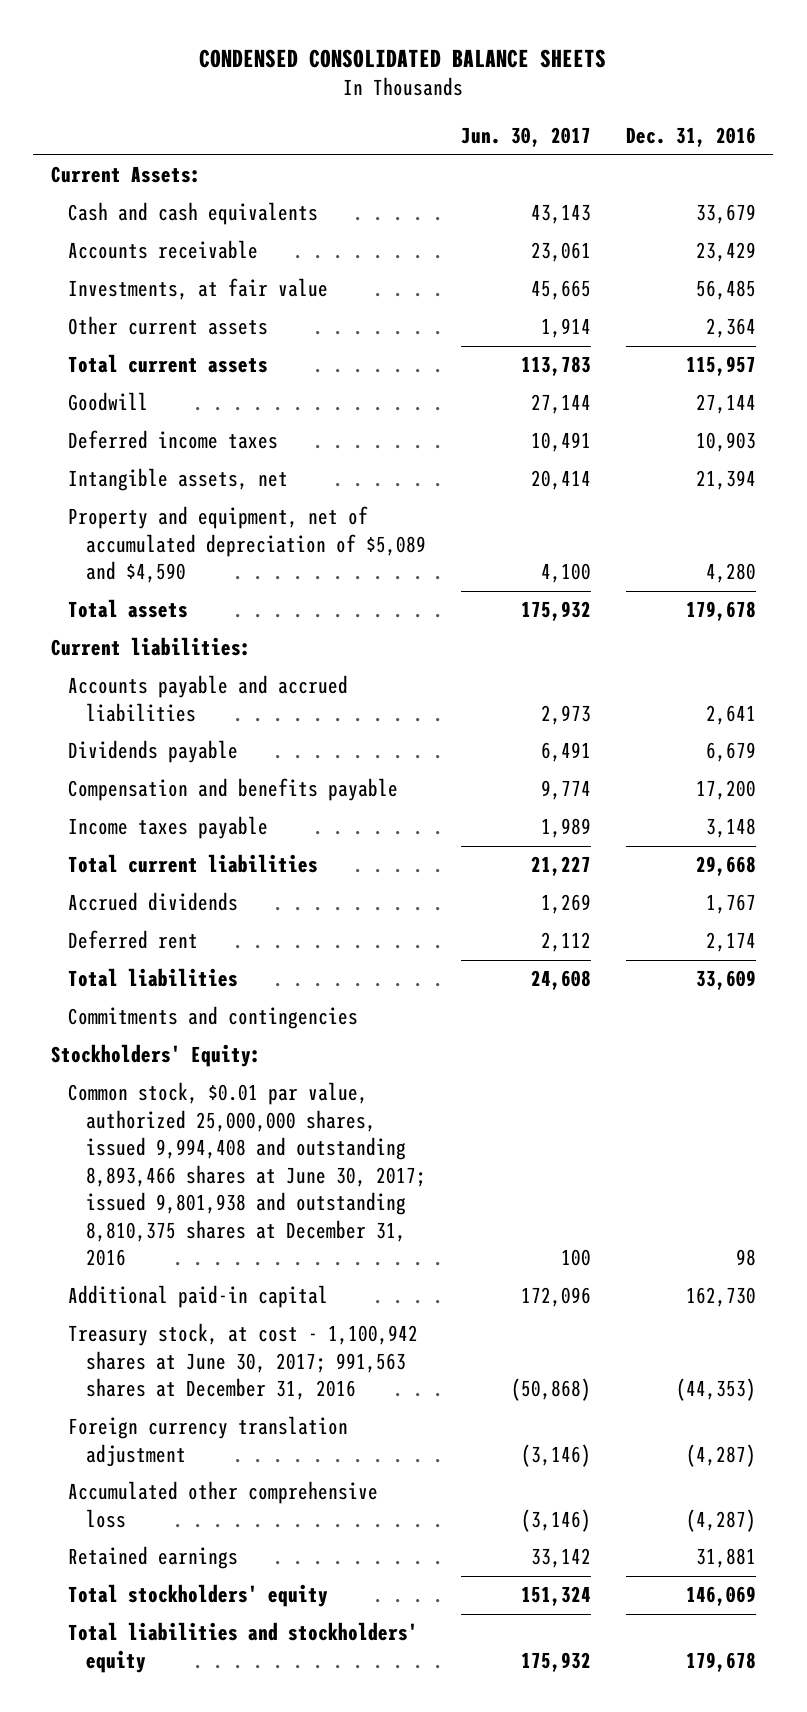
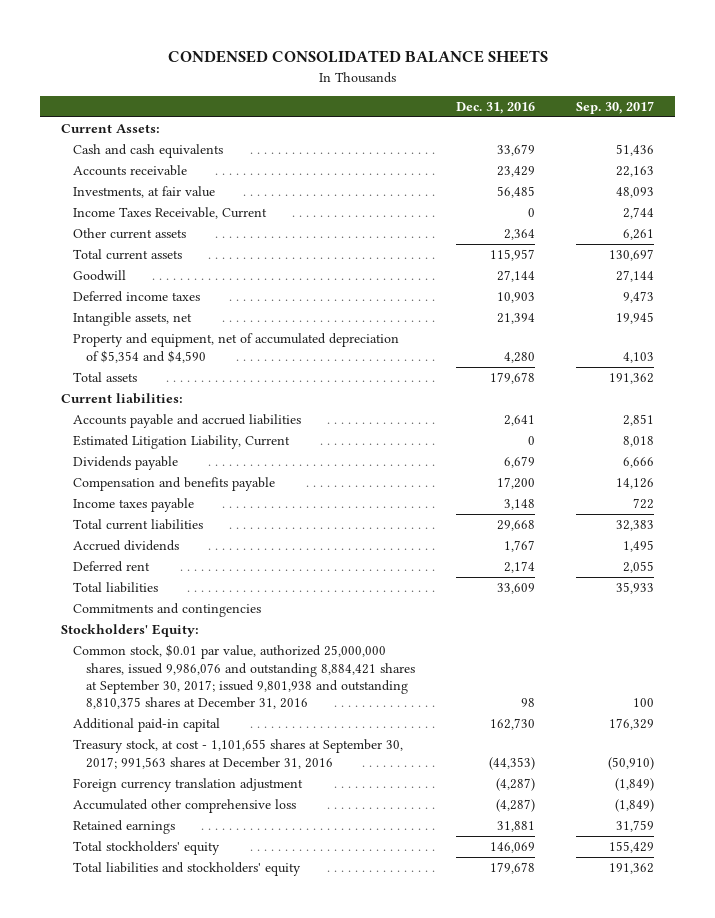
[460,127,591,148] Jun. 30, 2017 -> none
none -> [576,100,655,114] Sep. 30, 2017
none -> [73,207,268,220] Income Taxes Receivable, Current
[68,506,426,584] Property and equipment, net of accumulated depreciation of $5,089 and $4,590 -> [73,333,400,363] Property and equipment, net of accumulated depreciation of $5,354 and $4,590
none -> [73,435,291,450] Estimated Litigation Liability, Current
[68,1082,426,1267] Common stock, $0.01 par value, authorized 25,000,000 shares, issued 9,994,408 and outstanding 8,893,466 shares at June 30, 2017; issued 9,801,938 and outstanding 8,810,375 shares at December 31, 2016 -> [73,644,415,710] Common stock, $0.01 par value, authorized 25,000,000 shares, issued 9,986,076 and outstanding 8,884,421 shares at September 30, 2017; issued 9,801,938 and outstanding 8,810,375 shares at December 31, 2016
[68,1323,419,1401] Treasury stock, at cost - 1,100,942 shares at June 30, 2017; 991,563 shares at December 31, 2016 -> [73,739,404,769] Treasury stock, at cost - 1,101,655 shares at September 30, 2017; 991,563 shares at December 31, 2016

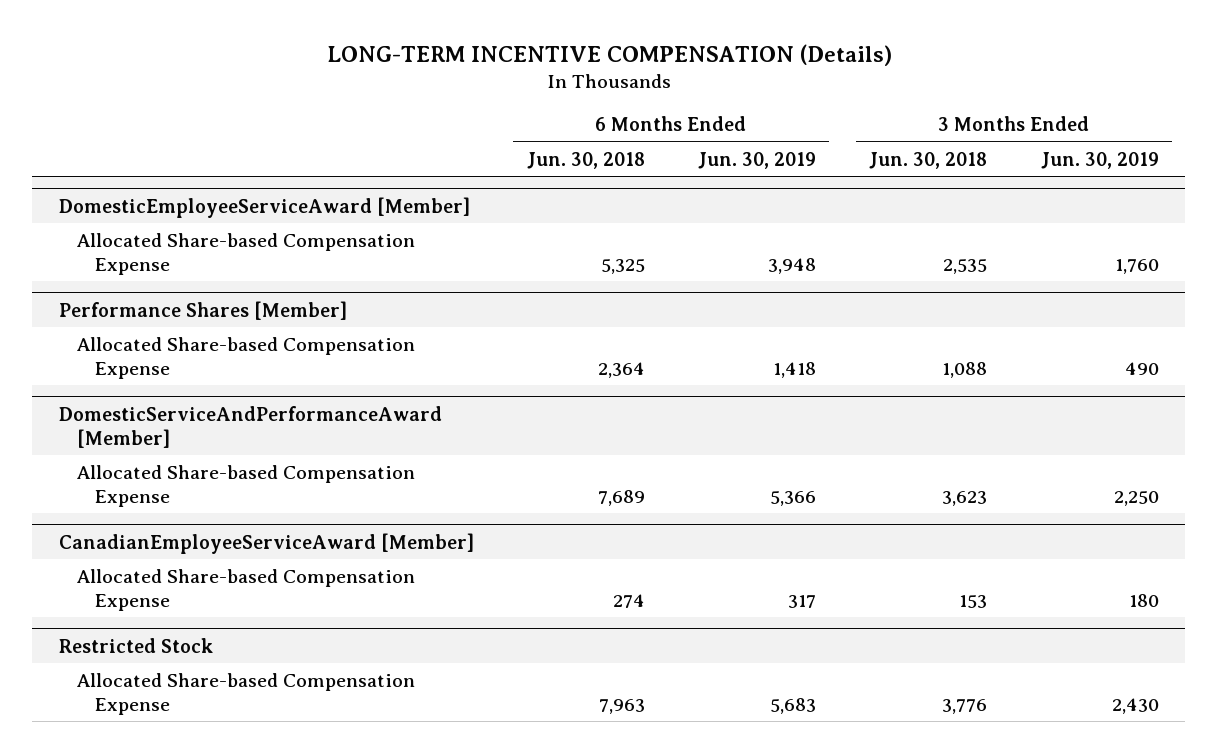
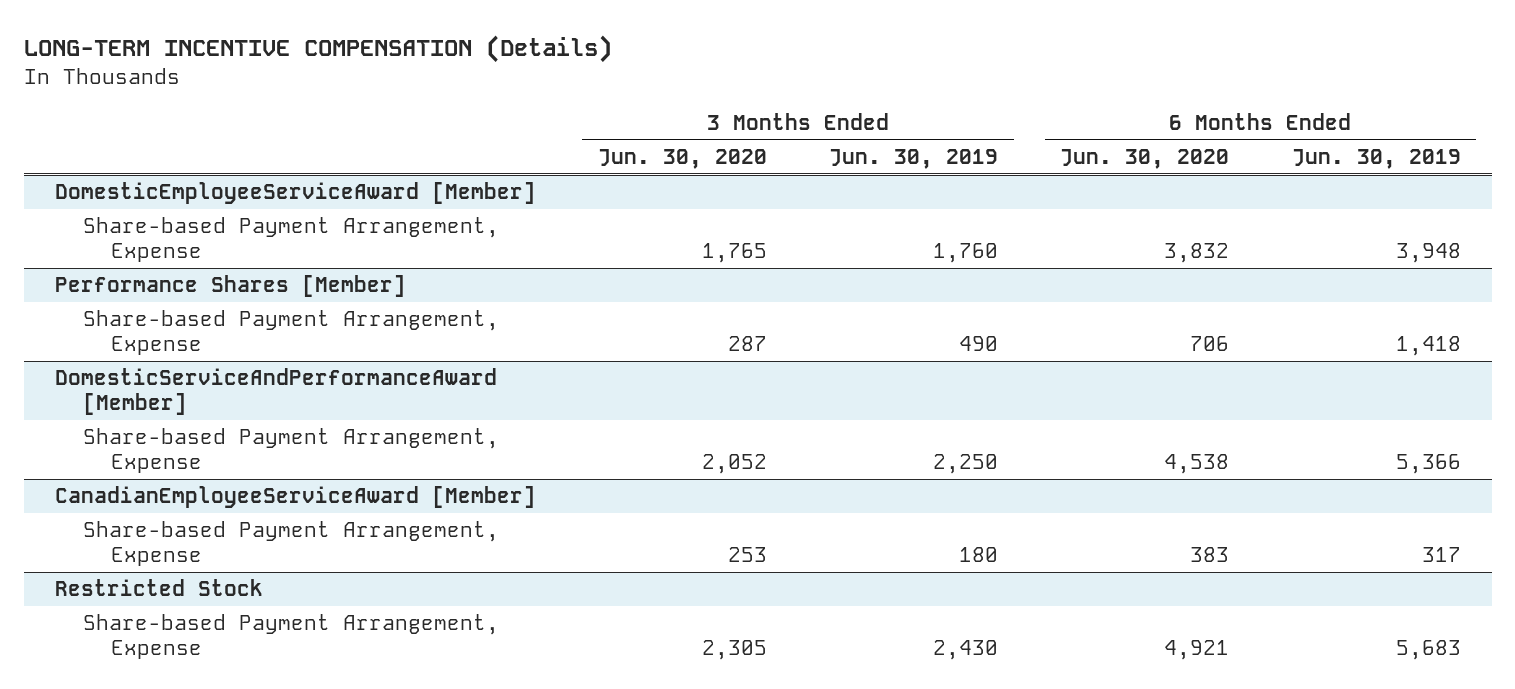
[526,151,645,169] Jun. 30, 2018 -> none
[869,151,988,169] Jun. 30, 2018 -> none
none -> [597,148,767,169] Jun. 30, 2020
none -> [1060,148,1230,169] Jun. 30, 2020
[76,232,415,275] Allocated Share-based Compensation Expense -> [83,217,500,263] Share-based Payment Arrangement, Expense
[76,336,415,379] Allocated Share-based Compensation Expense -> [83,310,500,356] Share-based Payment Arrangement, Expense
[76,464,415,507] Allocated Share-based Compensation Expense -> [83,428,500,474] Share-based Payment Arrangement, Expense
[76,568,415,611] Allocated Share-based Compensation Expense -> [83,521,500,567] Share-based Payment Arrangement, Expense
[76,672,415,715] Allocated Share-based Compensation Expense -> [83,614,500,660] Share-based Payment Arrangement, Expense

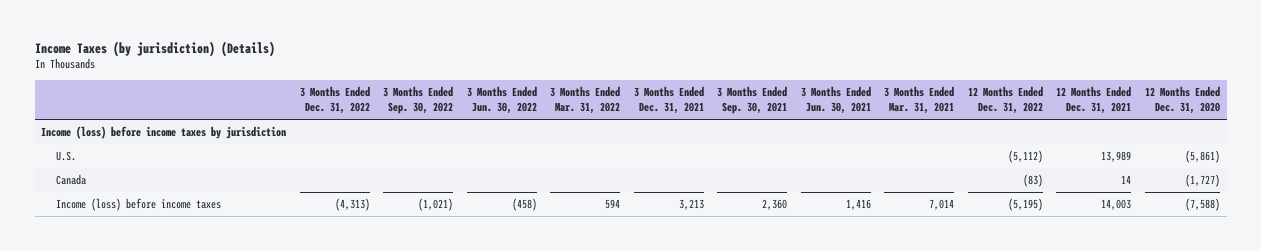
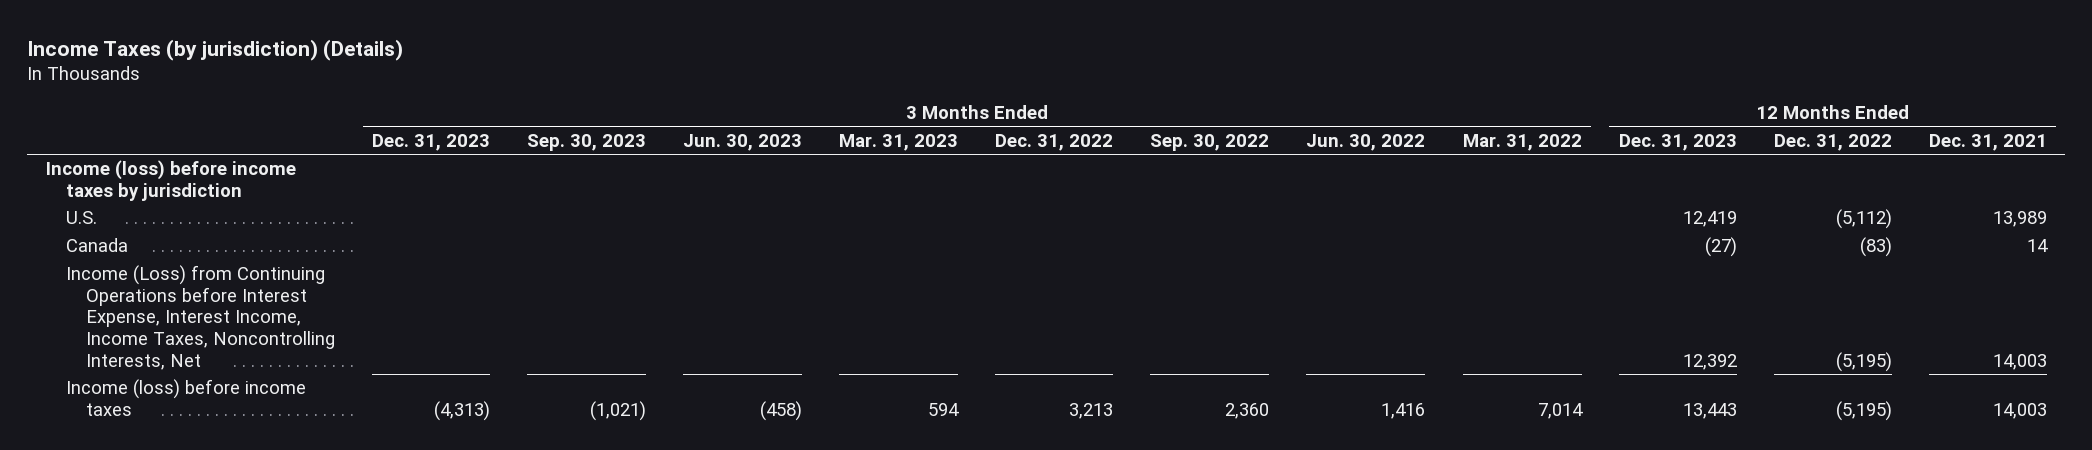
[633,86,704,115] 3 Months Ended Dec. 31, 2021 -> none
[717,86,788,115] 3 Months Ended Sep. 30, 2021 -> none
[800,86,871,115] 3 Months Ended Jun. 30, 2021 -> none
[884,86,955,115] 3 Months Ended Mar. 31, 2021 -> none
[1144,86,1220,115] 12 Months Ended Dec. 31, 2020 -> none
none -> [372,133,491,151] Dec. 31, 2023
none -> [527,133,647,151] Sep. 30, 2023
none -> [683,133,803,151] Jun. 30, 2023
none -> [839,133,959,151] Mar. 31, 2023
none -> [1618,133,1737,151] Dec. 31, 2023
none -> [65,265,336,370] Income (Loss) from Continuing Operations before Interest Expense, Interest Income, Income Taxes, Noncontrolling Interests, Net
[334,198,370,212] (4,313) -> [1069,402,1114,419] 3,213
[418,198,454,212] (1,021) -> [1225,402,1270,419] 2,360
[511,198,537,212] (458) -> [1381,402,1426,419] 1,416
[605,199,621,210] 594 -> [1537,402,1583,419] 7,014

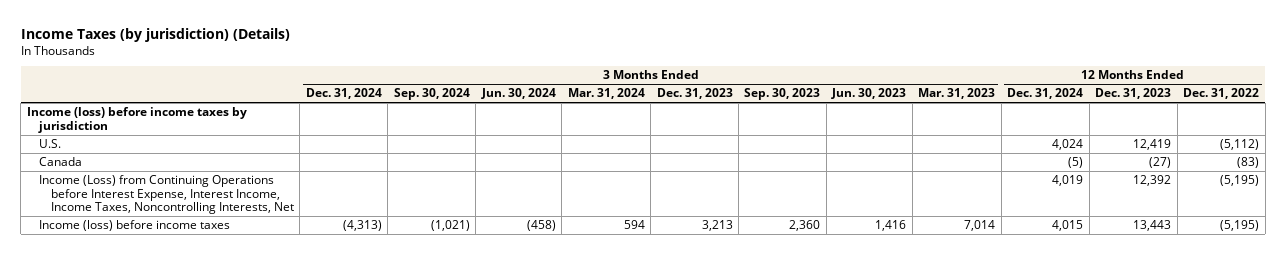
[995,133,1114,151] Dec. 31, 2022 -> none
[1150,133,1270,151] Sep. 30, 2022 -> none
[1306,133,1426,151] Jun. 30, 2022 -> none
[1462,133,1582,151] Mar. 31, 2022 -> none
[1928,133,2047,151] Dec. 31, 2021 -> none
none -> [305,88,382,100] Dec. 31, 2024
none -> [393,88,470,101] Sep. 30, 2024
none -> [480,88,556,100] Jun. 30, 2024
none -> [567,88,645,100] Mar. 31, 2024
none -> [1007,88,1084,100] Dec. 31, 2024
[434,400,491,421] (4,313) -> [701,220,733,232] 3,213
[590,400,647,421] (1,021) -> [789,220,821,232] 2,360
[760,400,803,421] (458) -> [875,220,907,232] 1,416
[928,402,960,416] 594 -> [964,220,996,232] 7,014

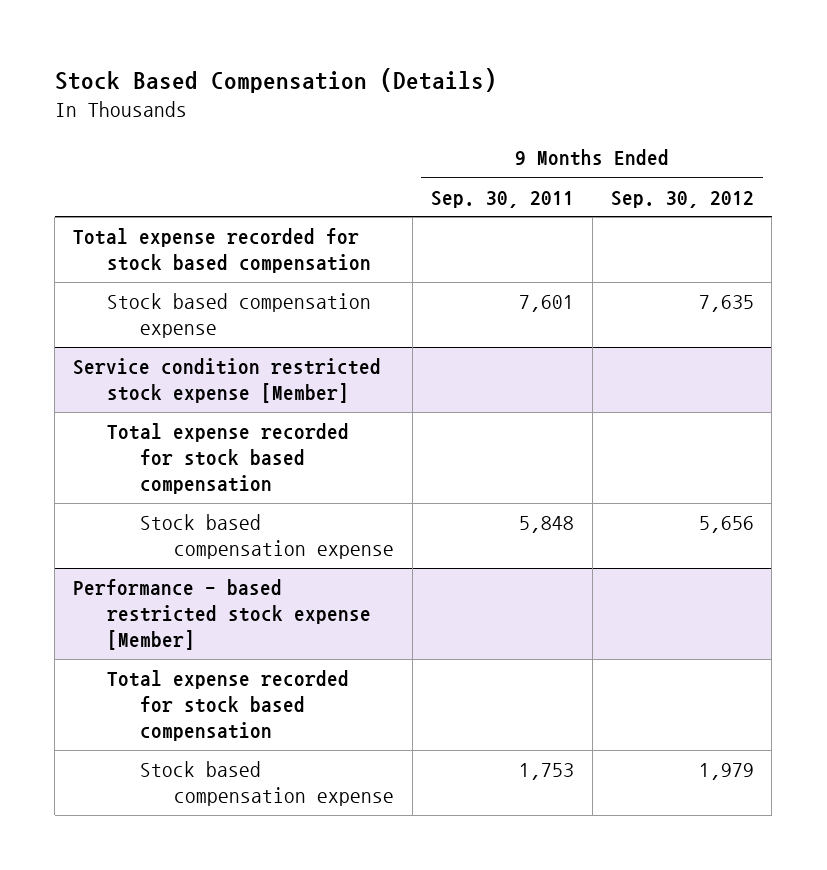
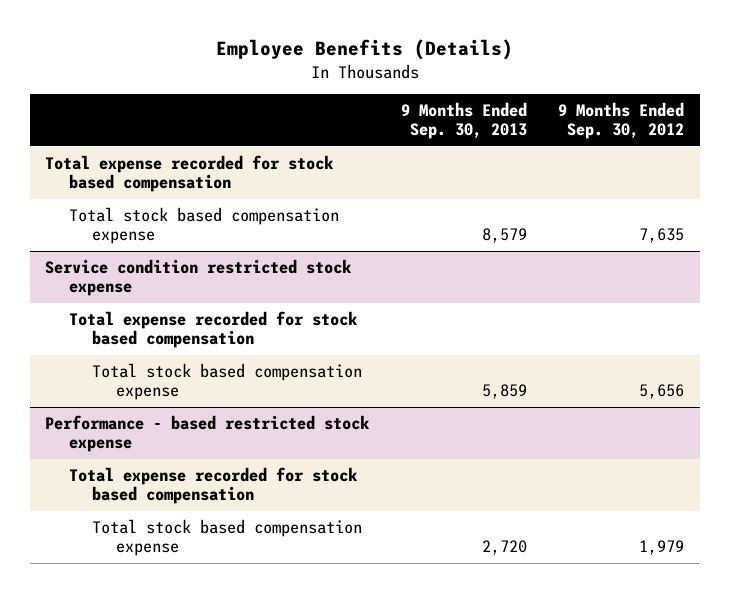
[54,67,497,93] Stock Based Compensation (Details) -> [215,39,513,61] Employee Benefits (Details)
[430,190,574,208] Sep. 30, 2011 -> none
none -> [400,101,527,140] 9 Months Ended Sep. 30, 2013
[106,293,371,339] Stock based compensation expense -> [68,206,339,245] Total stock based compensation expense
[73,358,382,404] Service condition restricted stock expense [Member] -> [45,258,353,297] Service condition restricted stock expense
[140,514,394,560] Stock based compensation expense -> [92,362,363,401] Total stock based compensation expense
[73,579,371,651] Performance - based restricted stock expense [Member] -> [45,414,371,453] Performance - based restricted stock expense
[140,761,394,807] Stock based compensation expense -> [92,518,363,557] Total stock based compensation expense

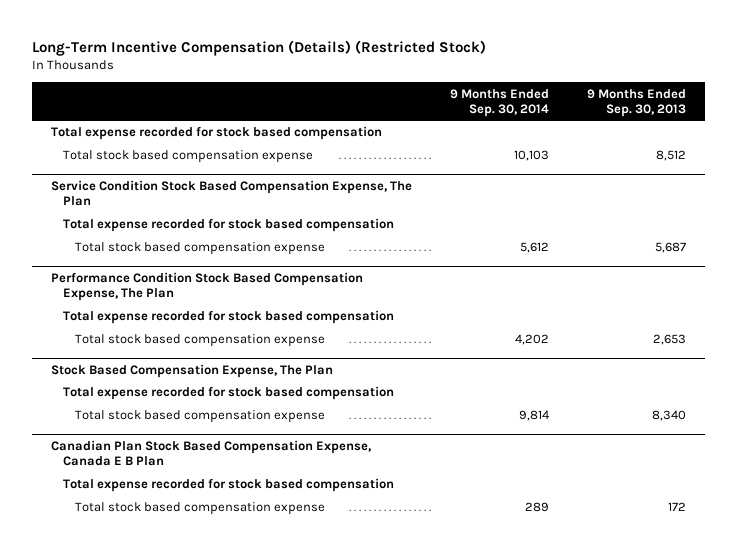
[215,39,513,61] Employee Benefits (Details) -> [31,39,486,56] Long-Term Incentive Compensation (Details) (Restricted Stock)
[558,101,685,140] 9 Months Ended Sep. 30, 2012 -> none
none -> [449,88,549,117] 9 Months Ended Sep. 30, 2014
[45,258,353,297] Service condition restricted stock expense -> none
[481,228,527,244] 8,579 -> [656,150,687,162] 8,512
none -> [50,180,412,207] Service Condition Stock Based Compensation Expense, The Plan
[45,414,371,453] Performance - based restricted stock expense -> none
[481,384,527,400] 5,859 -> [655,242,687,254] 5,687
none -> [50,272,363,302] Performance Condition Stock Based Compensation Expense, The Plan
[481,540,527,556] 2,720 -> [653,334,687,346] 2,653
none -> [50,364,333,379] Stock Based Compensation Expense, The Plan
none -> [62,386,394,401] Total expense recorded for stock based compensation
none -> [74,410,325,424] Total stock based compensation expense
none -> [50,440,371,467] Canadian Plan Stock Based Compensation Expense, Canada E B Plan
none -> [62,478,394,493] Total expense recorded for stock based compensation
none -> [74,502,325,516] Total stock based compensation expense

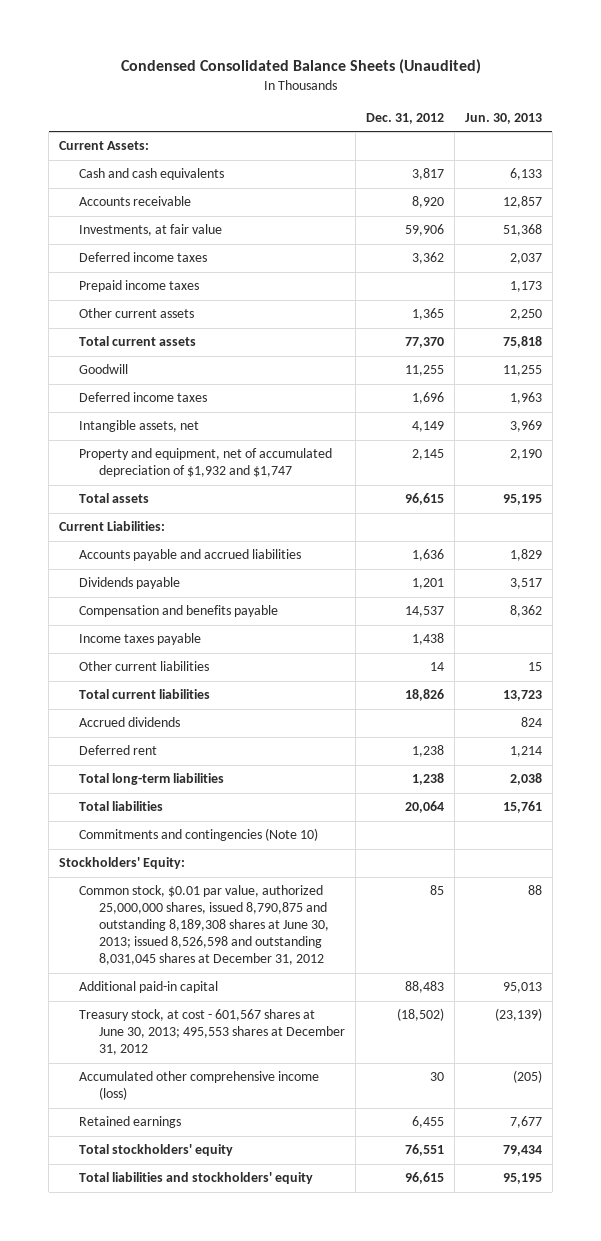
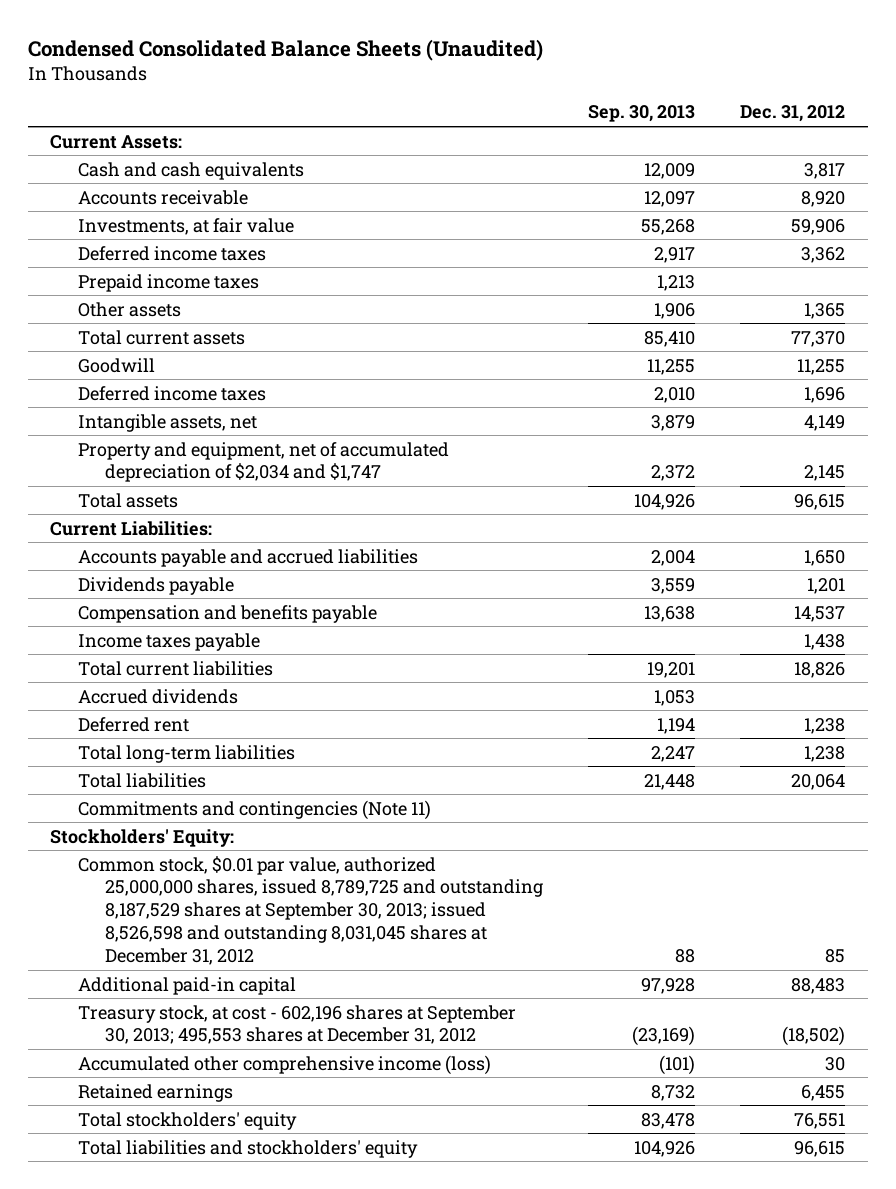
[464,113,542,125] Jun. 30, 2013 -> none
none -> [588,105,696,123] Sep. 30, 2013
[79,308,195,319] Other current assets -> [77,301,181,317] Other assets
[79,448,333,478] Property and equipment, net of accumulated depreciation of $1,932 and $1,747 -> [77,441,449,483] Property and equipment, net of accumulated depreciation of $2,034 and $1,747
[411,549,444,562] 1,636 -> [804,549,846,566] 1,650
[79,661,210,672] Other current liabilities -> none
[79,828,319,842] Commitments and contingencies (Note 10) -> [77,799,431,820] Commitments and contingencies (Note 11)
[79,885,330,966] Common stock, $0.01 par value, authorized 25,000,000 shares, issued 8,790,875 and outstanding 8,189,308 shares at June 30, 2013; issued 8,526,598 and outstanding 8,031,045 shares at December 31, 2012 -> [77,855,544,965] Common stock, $0.01 par value, authorized 25,000,000 shares, issued 8,789,725 and outstanding 8,187,529 shares at September 30, 2013; issued 8,526,598 and outstanding 8,031,045 shares at December 31, 2012
[79,1009,346,1056] Treasury stock, at cost - 601,567 shares at June 30, 2013; 495,553 shares at December 31, 2012 -> [77,1004,516,1045] Treasury stock, at cost - 602,196 shares at September 30, 2013; 495,553 shares at December 31, 2012

